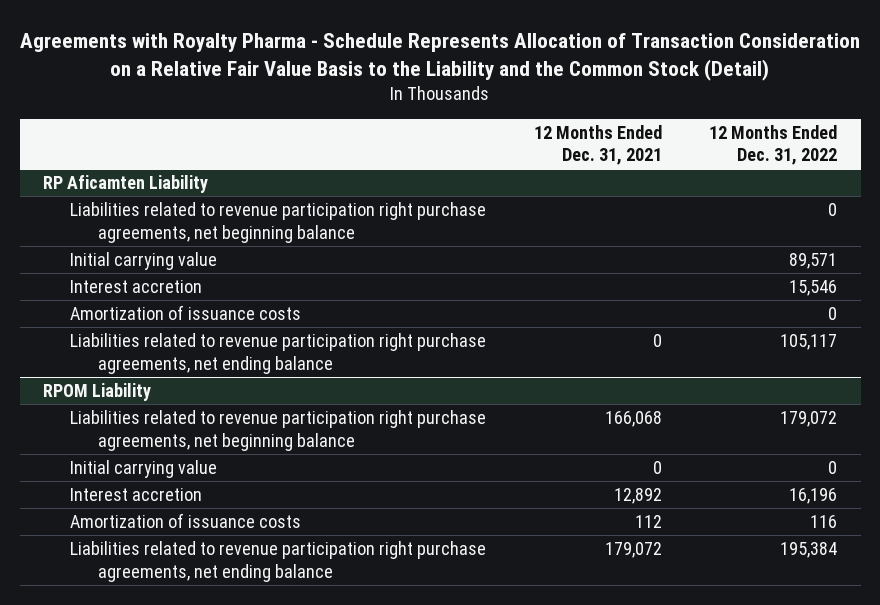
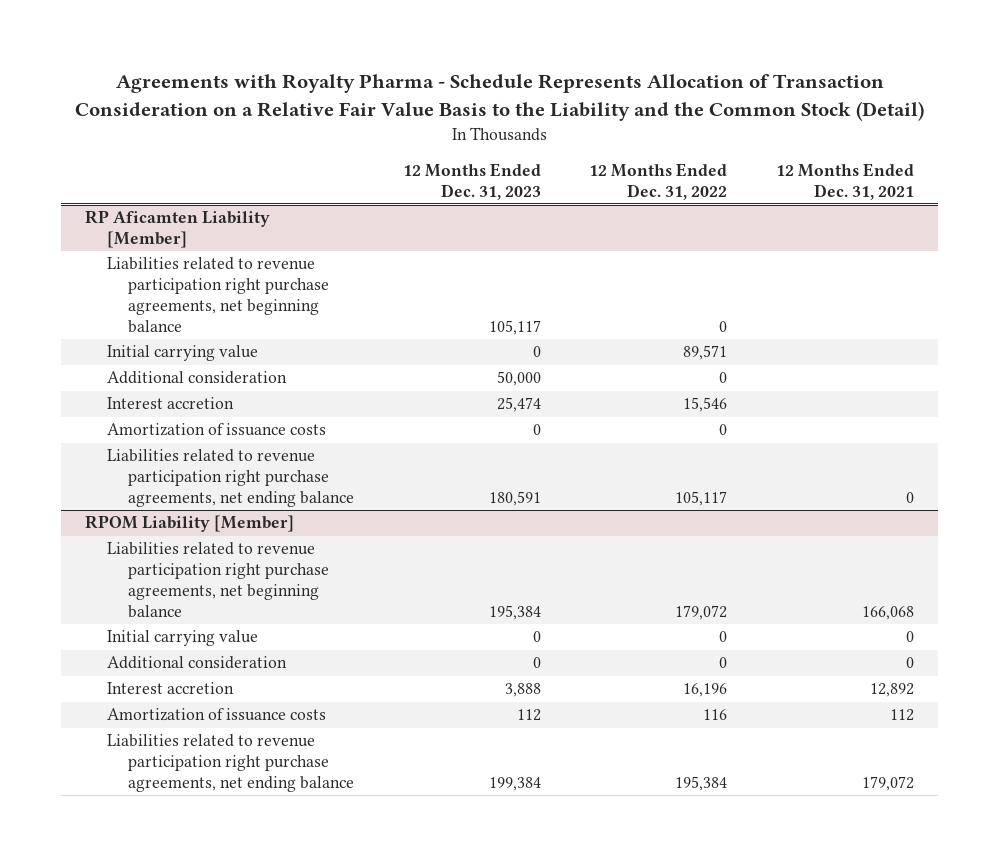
none -> [402,162,541,200] 12 Months Ended Dec. 31, 2023
[43,175,209,194] RP Aficamten Liability -> [85,210,271,249] RP Aficamten Liability [Member]
none -> [106,371,287,385] Additional consideration
[43,383,152,402] RPOM Liability -> [85,515,295,533] RPOM Liability [Member]
none -> [106,656,287,670] Additional consideration

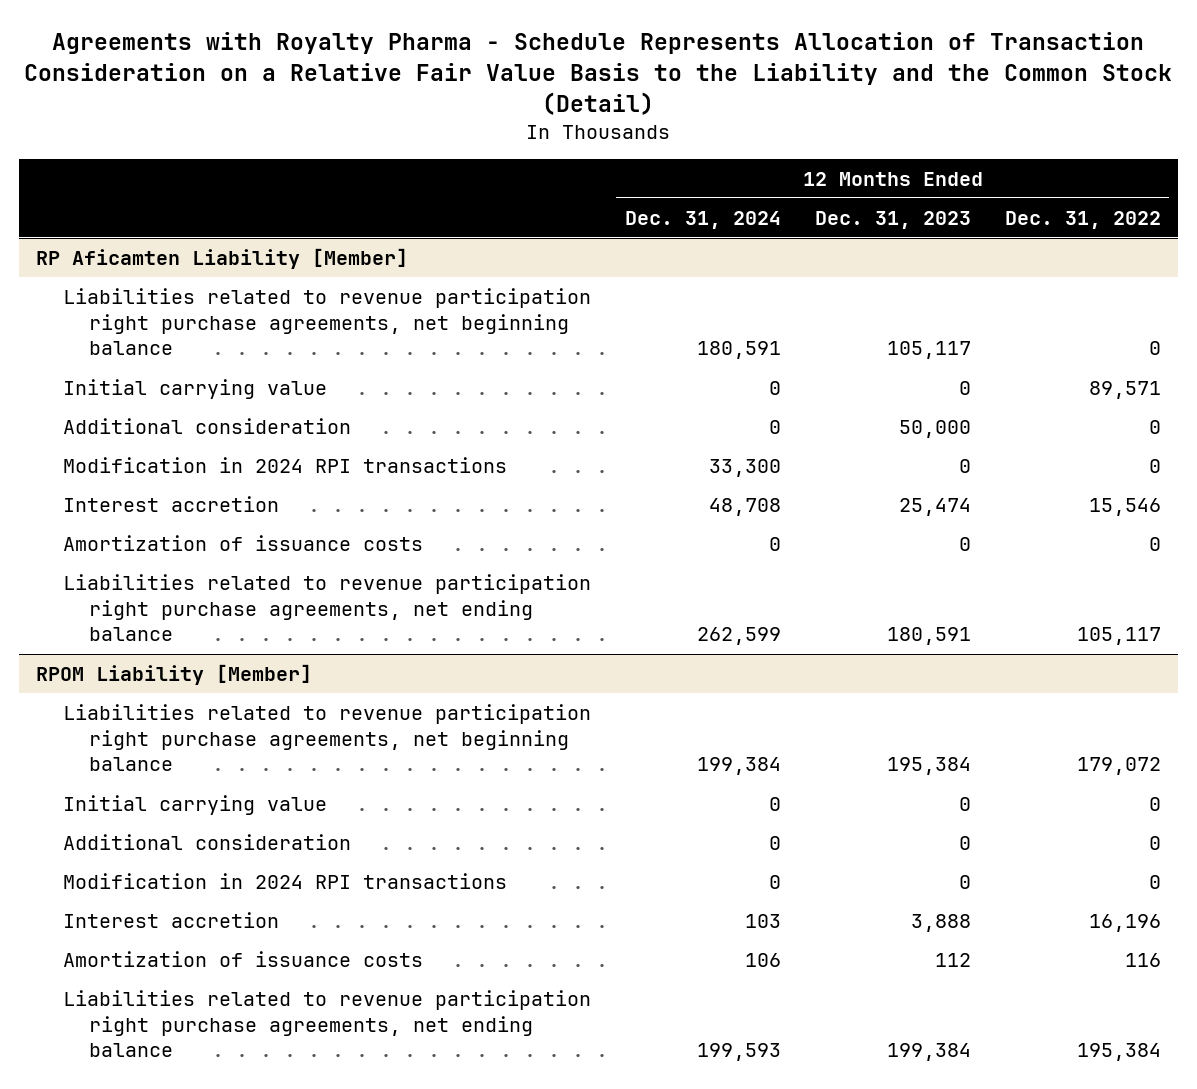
[775,162,914,200] 12 Months Ended Dec. 31, 2021 -> none
none -> [624,210,781,229] Dec. 31, 2024
none -> [62,456,507,473] Modification in 2024 RPI transactions
none -> [62,872,507,889] Modification in 2024 RPI transactions

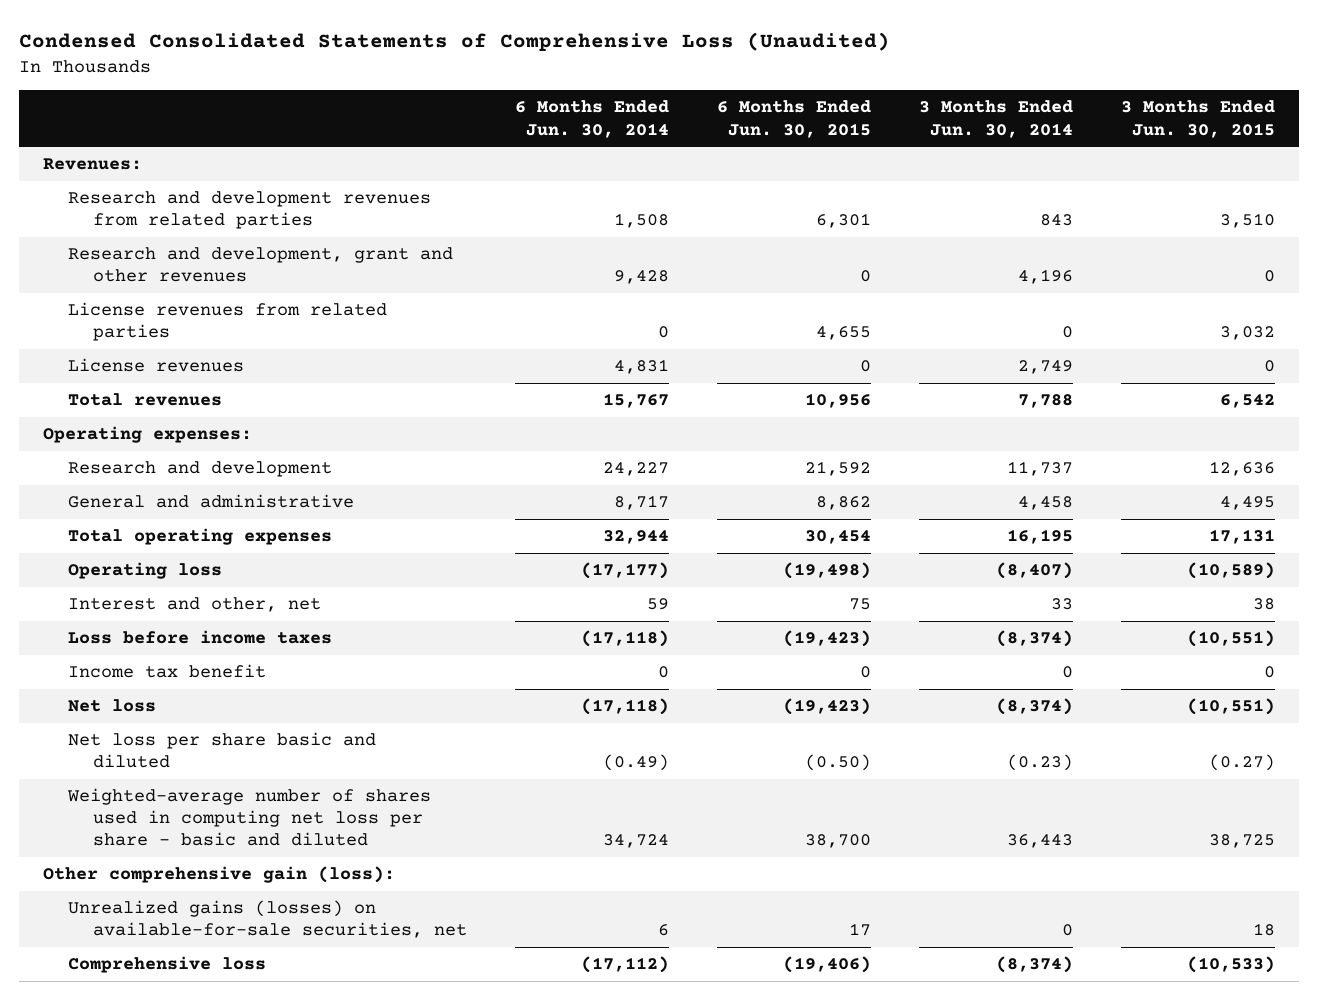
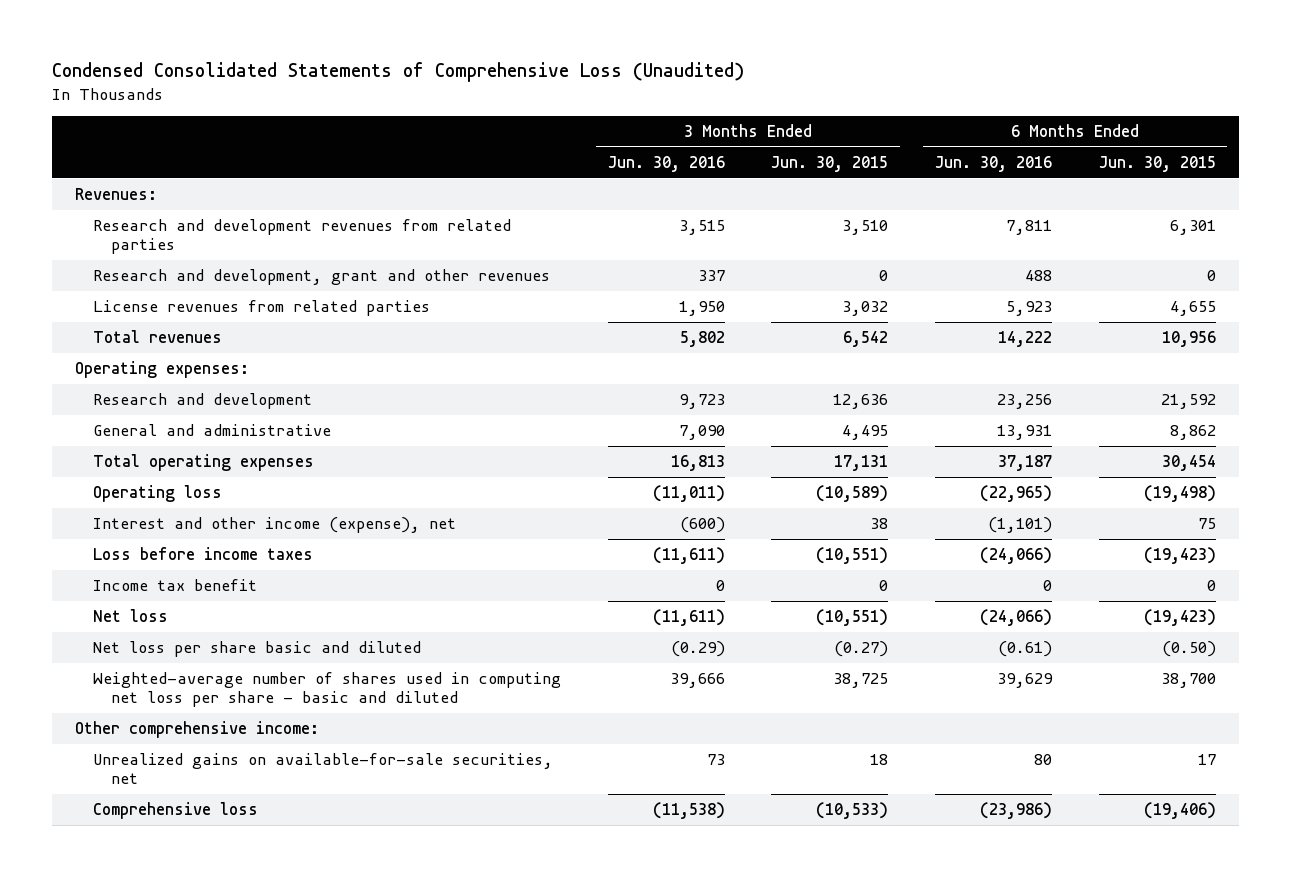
[514,100,669,138] 6 Months Ended Jun. 30, 2014 -> none
[918,100,1073,138] 3 Months Ended Jun. 30, 2014 -> none
none -> [607,155,725,172] Jun. 30, 2016
none -> [935,155,1053,172] Jun. 30, 2016
[67,358,244,373] License revenues -> none
[67,597,321,613] Interest and other, net -> [93,517,457,534] Interest and other income (expense), net
[42,866,395,884] Other comprehensive gain (loss): -> [74,721,319,739] Other comprehensive income:
[67,900,467,939] Unrealized gains (losses) on available-for-sale securities, net -> [93,753,554,785] Unrealized gains on available-for-sale securities, net

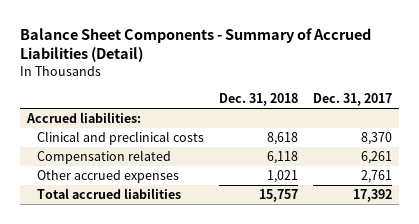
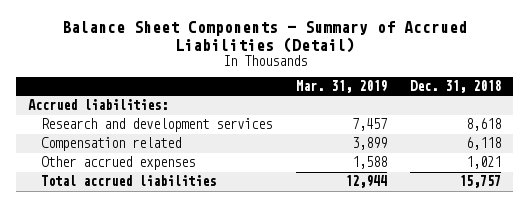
[312,93,392,107] Dec. 31, 2017 -> none
none -> [295,80,387,94] Mar. 31, 2019
[37,131,205,146] Clinical and preclinical costs -> [41,118,273,133] Research and development services

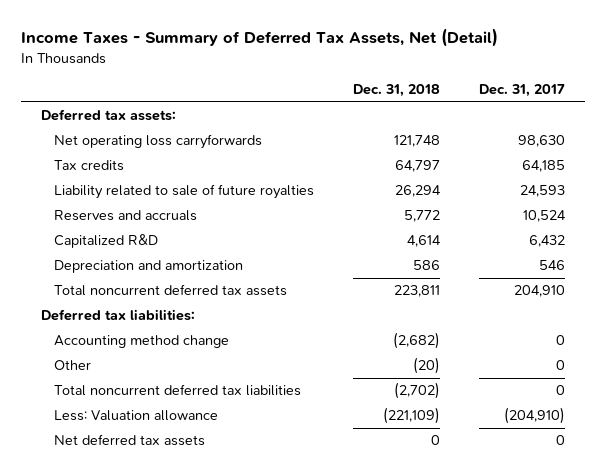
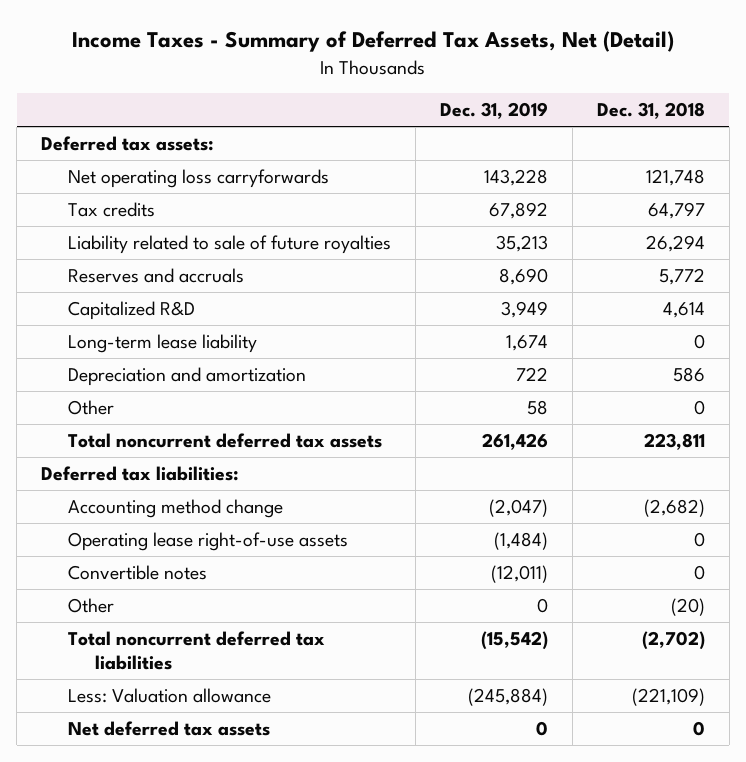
[479,84,566,98] Dec. 31, 2017 -> none
none -> [439,102,548,120] Dec. 31, 2019
none -> [68,334,258,354] Long-term lease liability
none -> [68,400,115,416] Other
none -> [68,532,349,552] Operating lease right-of-use assets
none -> [68,565,208,581] Convertible notes

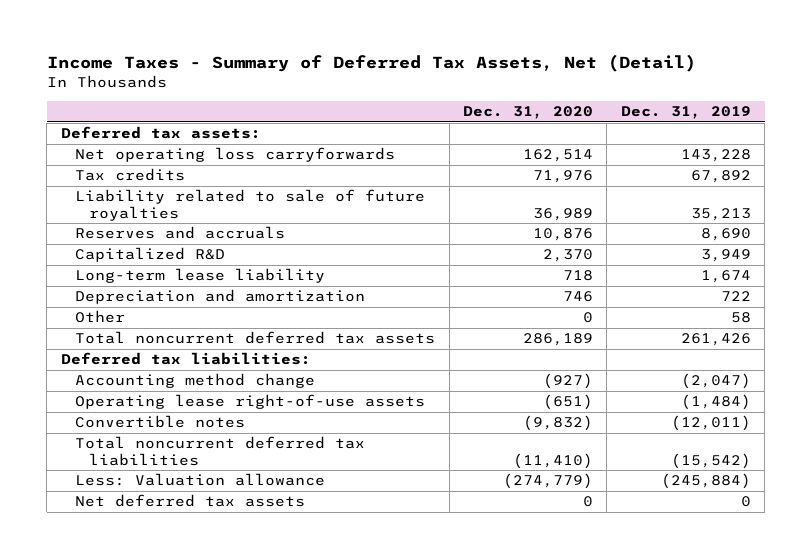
[596,102,705,120] Dec. 31, 2018 -> none
none -> [462,106,593,120] Dec. 31, 2020
[68,598,115,614] Other -> none

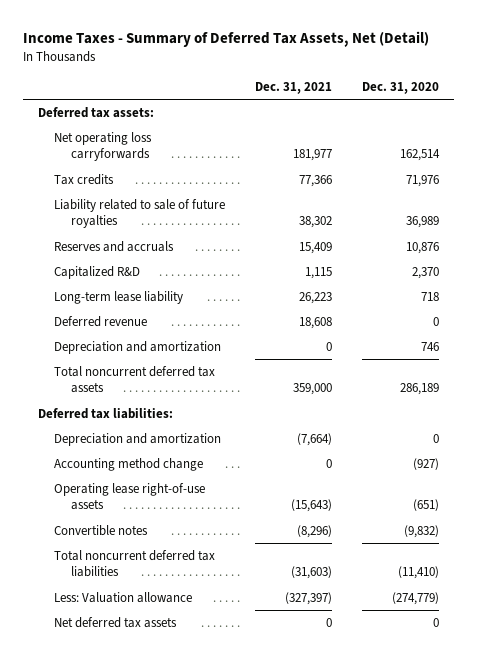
[620,106,751,120] Dec. 31, 2019 -> none
none -> [255,81,333,94] Dec. 31, 2021
none -> [54,316,148,328] Deferred revenue
[75,310,126,324] Other -> none
none -> [54,433,222,447] Depreciation and amortization

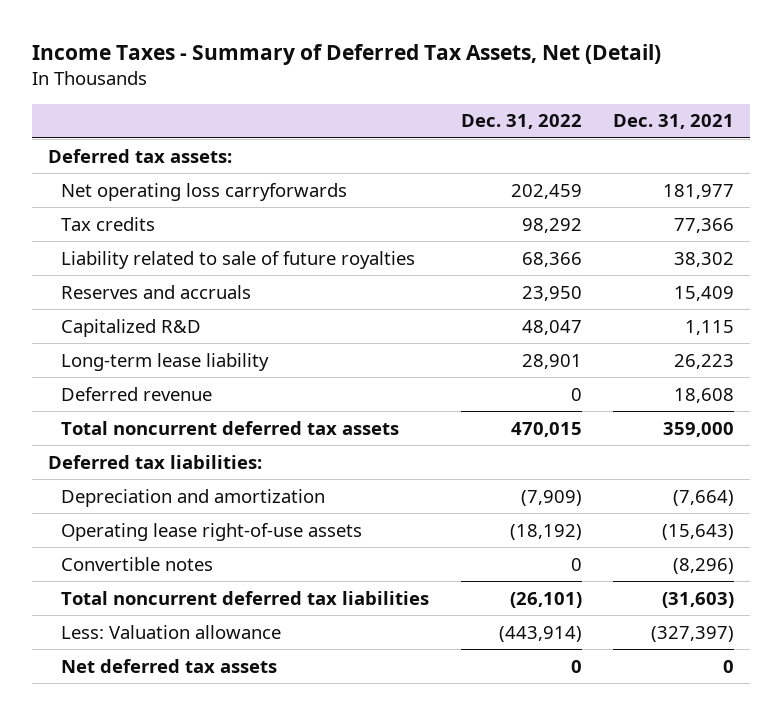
[361,81,439,94] Dec. 31, 2020 -> none
none -> [460,114,582,130] Dec. 31, 2022
[54,341,222,355] Depreciation and amortization -> none
[54,458,204,472] Accounting method change -> none

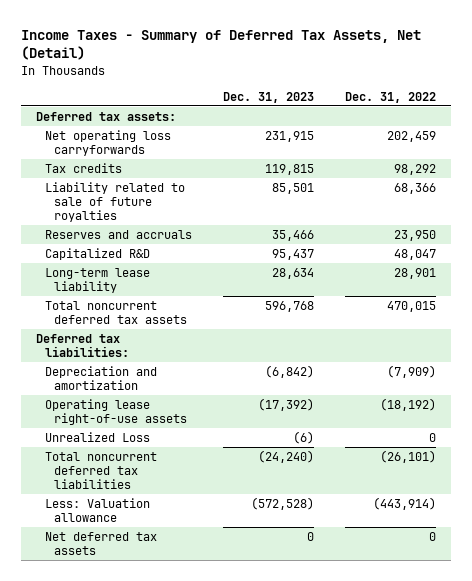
[613,114,735,130] Dec. 31, 2021 -> none
none -> [222,91,314,103] Dec. 31, 2023
[61,386,213,401] Deferred revenue -> none
[61,556,214,571] Convertible notes -> none
none -> [45,431,151,442] Unrealized Loss

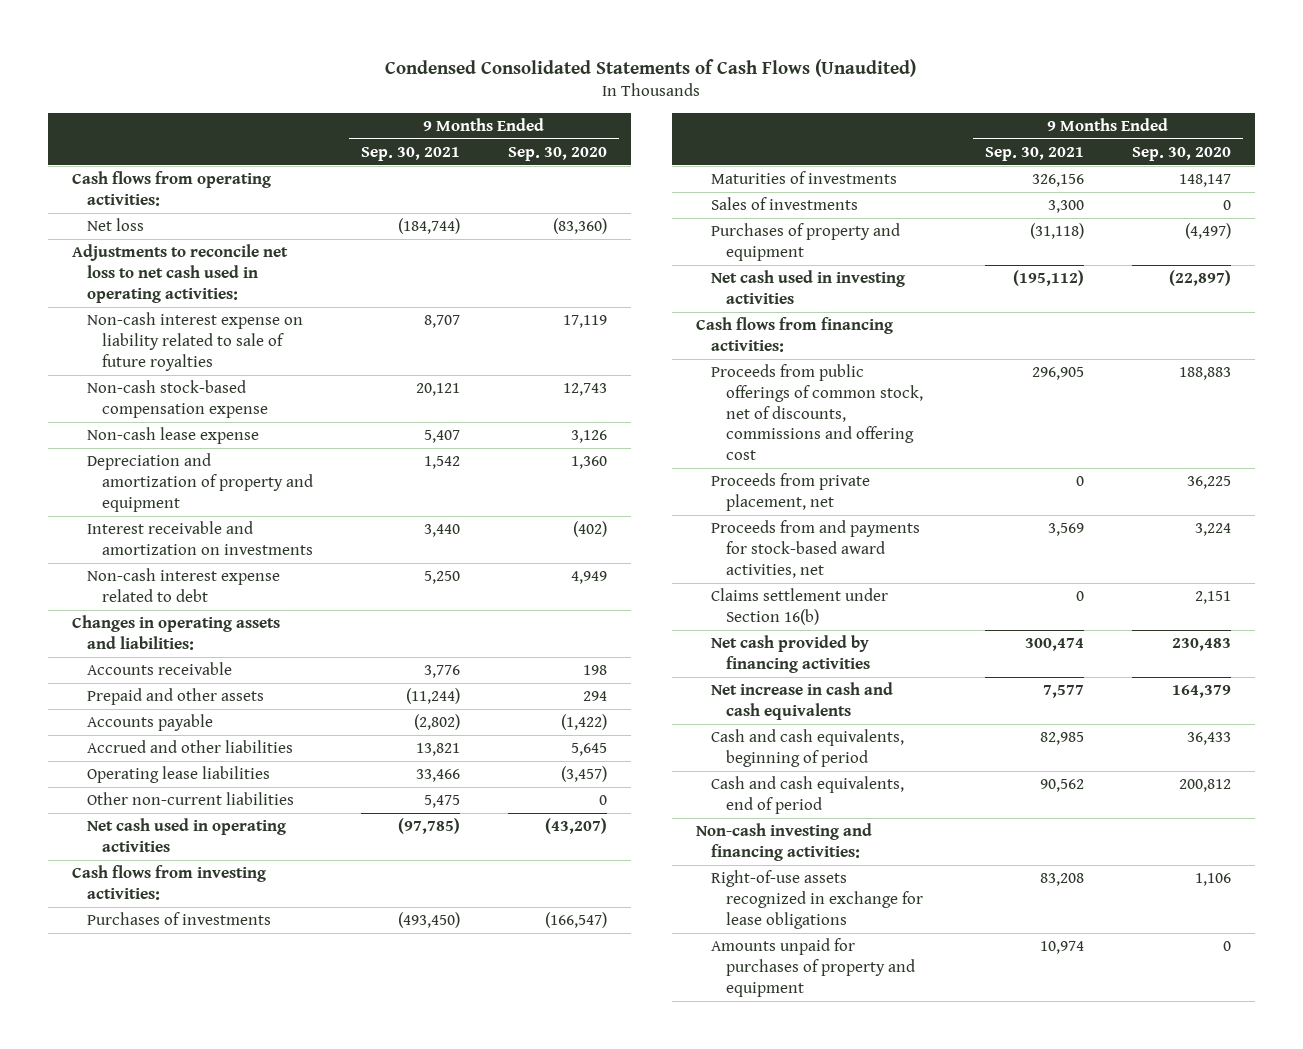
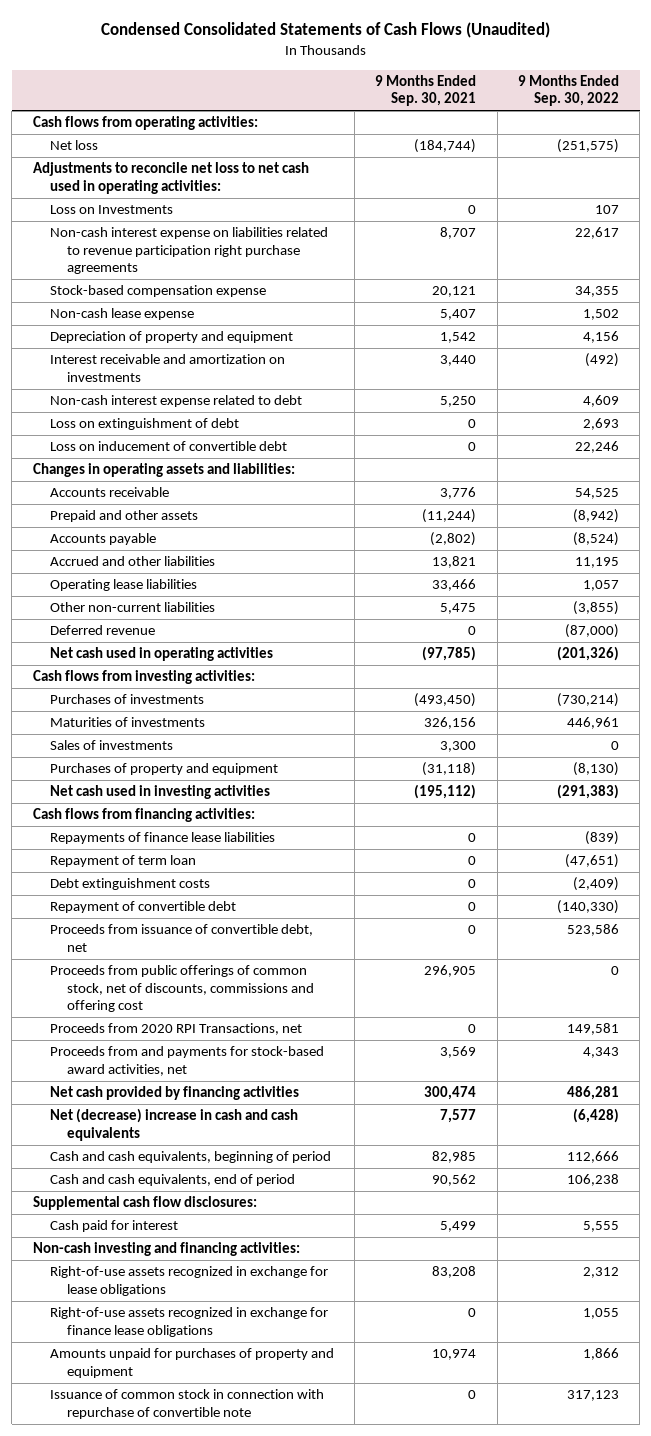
[507,147,607,162] Sep. 30, 2020 -> none
none -> [517,74,619,107] 9 Months Ended Sep. 30, 2022
none -> [49,205,173,215] Loss on Investments
[86,312,303,371] Non-cash interest expense on liability related to sale of future royalties -> [49,227,328,275] Non-cash interest expense on liabilities related to revenue participation right purchase agreements
[86,380,268,418] Non-cash stock-based compensation expense -> [49,285,266,298] Stock-based compensation expense
[86,453,313,512] Depreciation and amortization of property and equipment -> [49,331,293,344] Depreciation of property and equipment
none -> [49,418,239,431] Loss on extinguishment of debt
none -> [49,441,287,452] Loss on inducement of convertible debt
none -> [49,625,155,636] Deferred revenue
none -> [49,832,275,845] Repayments of finance lease liabilities
none -> [49,855,196,868] Repayment of term loan
none -> [49,878,210,891] Debt extinguishment costs
none -> [49,901,236,914] Repayment of convertible debt
none -> [49,924,313,952] Proceeds from issuance of convertible debt, net
[711,473,871,511] Proceeds from private placement, net -> none
none -> [49,1023,302,1036] Proceeds from 2020 RPI Transactions, net
[711,588,889,625] Claims settlement under Section 16(b) -> none
[711,682,894,720] Net increase in cash and cash equivalents -> [49,1108,298,1141] Net (decrease) increase in cash and cash equivalents
none -> [32,1196,257,1211] Supplemental cash flow disclosures:
none -> [49,1220,178,1233] Cash paid for interest
none -> [49,1307,328,1337] Right-of-use assets recognized in exchange for finance lease obligations
none -> [49,1389,324,1419] Issuance of common stock in connection with repurchase of convertible note

